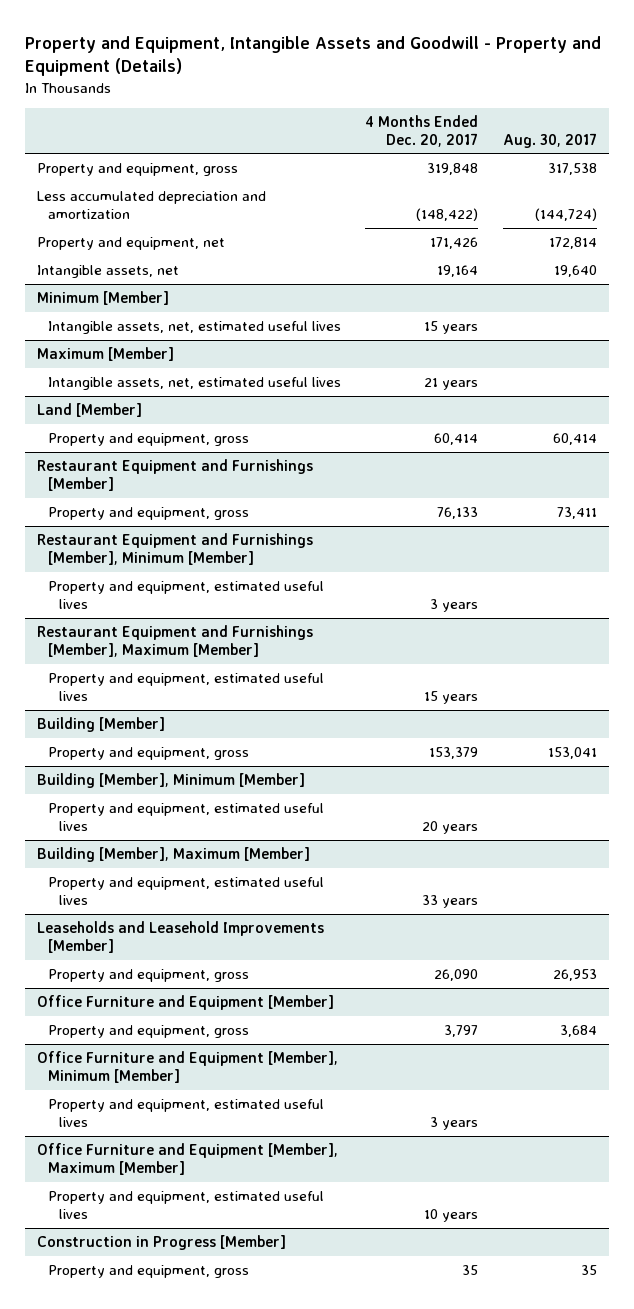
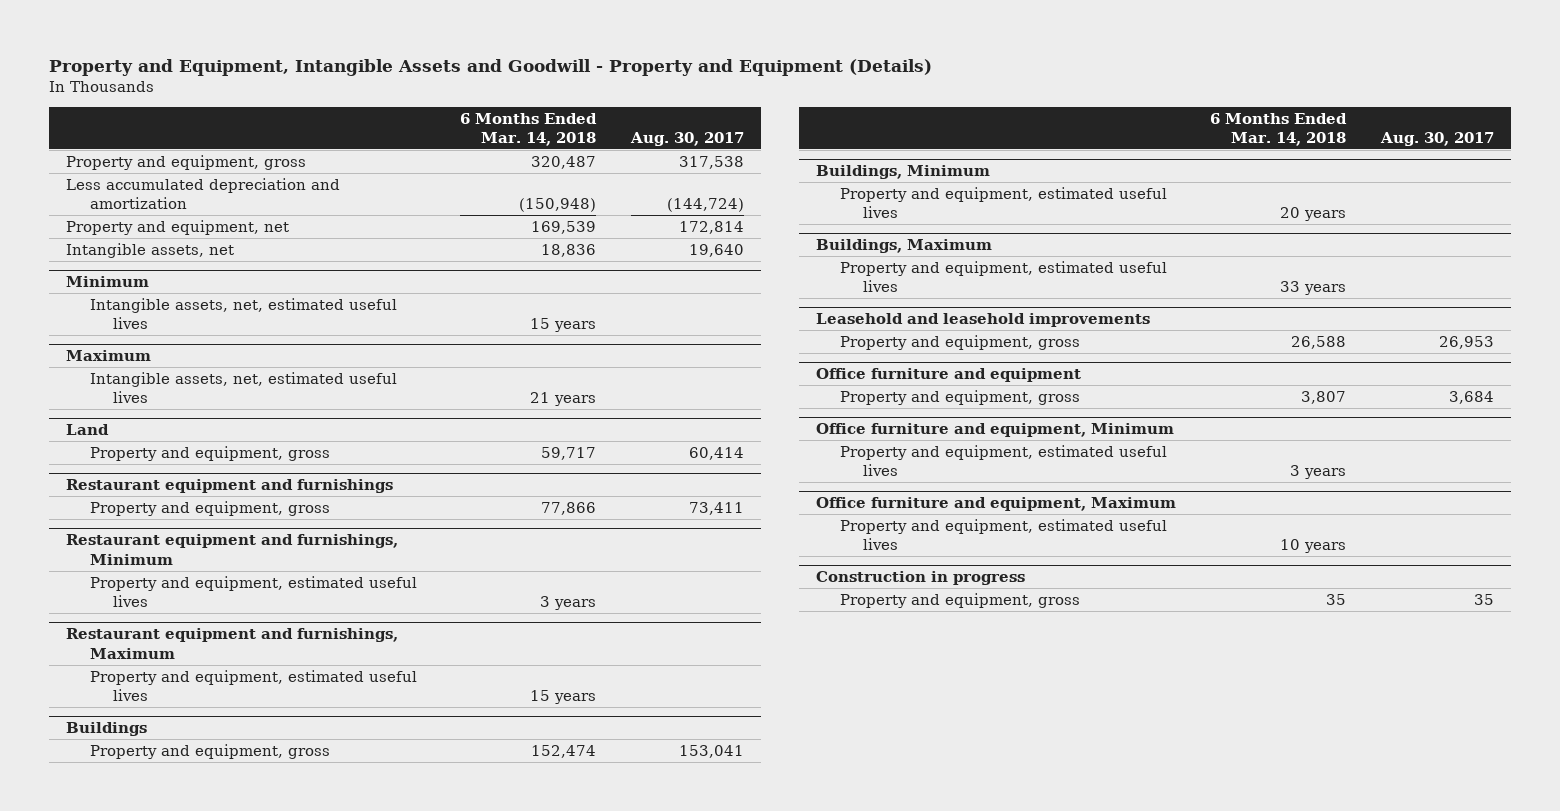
[365,114,479,147] 4 Months Ended Dec. 20, 2017 -> none
none -> [460,112,598,146] 6 Months Ended Mar. 14, 2018
[37,291,170,306] Minimum [Member] -> [65,276,149,288] Minimum
[37,347,175,362] Maximum [Member] -> [65,350,151,362] Maximum
[37,403,143,418] Land [Member] -> [65,424,109,436] Land
[37,459,314,491] Restaurant Equipment and Furnishings [Member] -> [65,479,393,494] Restaurant equipment and furnishings
[37,533,314,565] Restaurant Equipment and Furnishings [Member], Minimum [Member] -> [65,534,398,565] Restaurant equipment and furnishings, Minimum
[37,625,314,657] Restaurant Equipment and Furnishings [Member], Maximum [Member] -> [65,628,398,659] Restaurant equipment and furnishings, Maximum
[37,717,166,733] Building [Member] -> [65,722,147,737] Buildings
[37,773,306,789] Building [Member], Minimum [Member] -> [815,165,990,180] Buildings, Minimum
[37,847,311,863] Building [Member], Maximum [Member] -> [815,239,992,254] Buildings, Maximum
[37,921,325,953] Leaseholds and Leasehold Improvements [Member] -> [815,313,1150,328] Leasehold and leasehold improvements
[37,995,335,1011] Office Furniture and Equipment [Member] -> [815,368,1081,383] Office furniture and equipment
[37,1051,339,1083] Office Furniture and Equipment [Member], Minimum [Member] -> [815,423,1174,438] Office furniture and equipment, Minimum
[37,1143,339,1175] Office Furniture and Equipment [Member], Maximum [Member] -> [815,497,1176,512] Office furniture and equipment, Maximum
[37,1235,287,1251] Construction in Progress [Member] -> [815,571,1025,586] Construction in progress

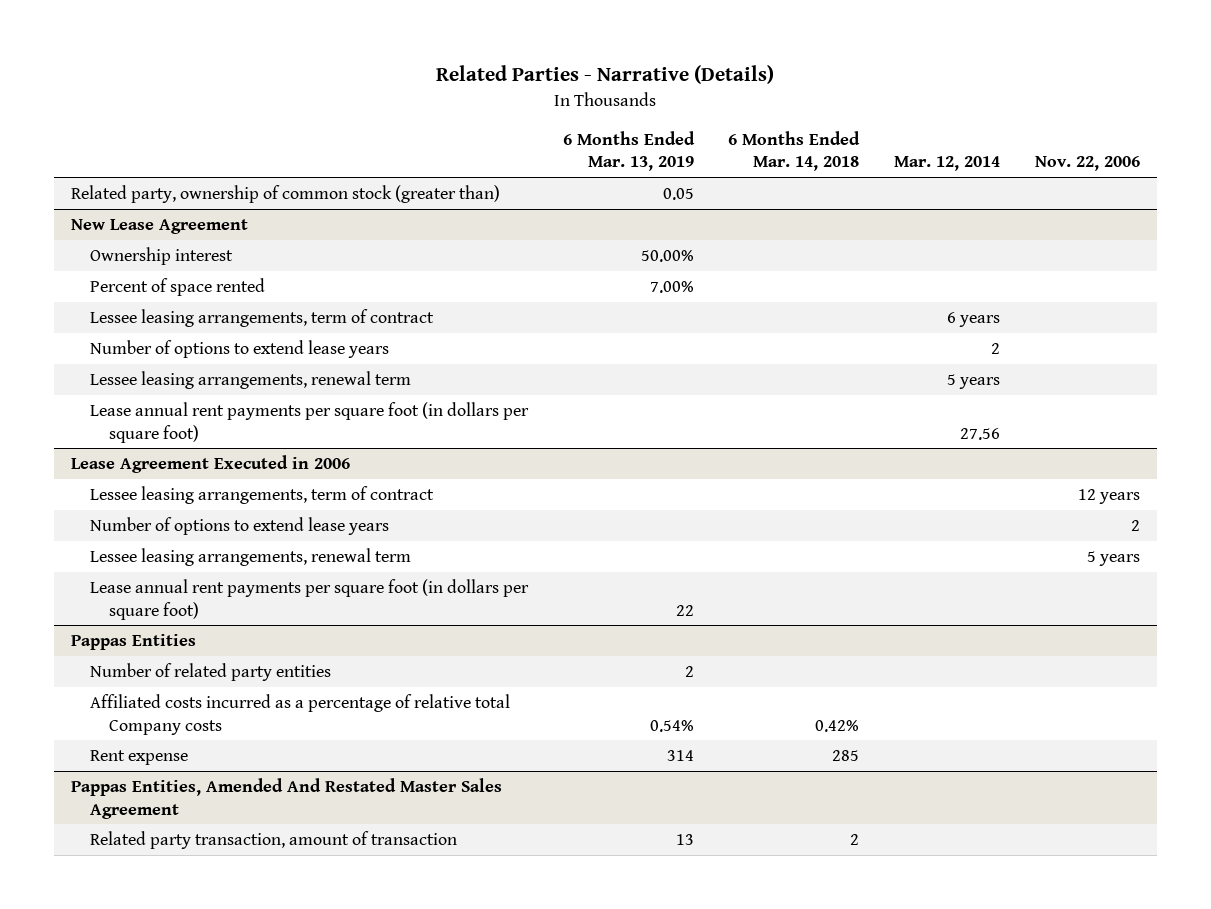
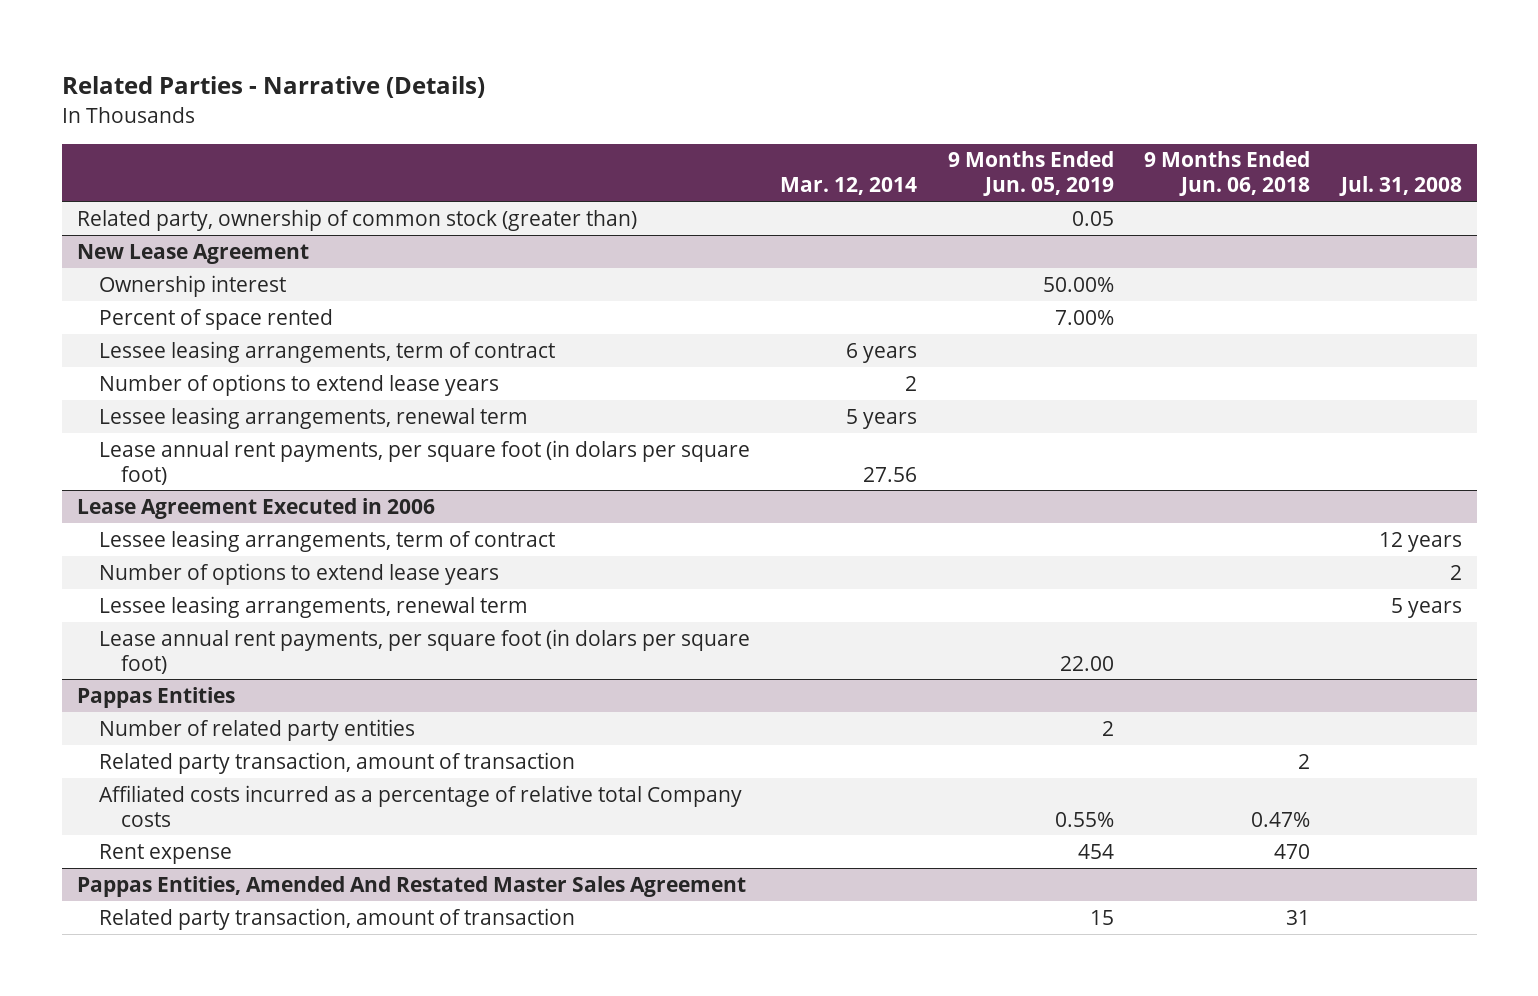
[562,130,695,172] 6 Months Ended Mar. 13, 2019 -> none
[728,130,861,172] 6 Months Ended Mar. 14, 2018 -> none
[1034,156,1140,172] Nov. 22, 2006 -> none
none -> [947,151,1114,197] 9 Months Ended Jun. 05, 2019
none -> [1144,151,1311,197] 9 Months Ended Jun. 06, 2018
none -> [1338,176,1462,197] Jul. 31, 2008
[90,401,530,443] Lease annual rent payments per square foot (in dollars per square foot) -> [99,439,751,485] Lease annual rent payments, per square foot (in dolars per square foot)
[90,578,530,620] Lease annual rent payments per square foot (in dollars per square foot) -> [99,628,751,674] Lease annual rent payments, per square foot (in dolars per square foot)
none -> [99,751,576,774] Related party transaction, amount of transaction

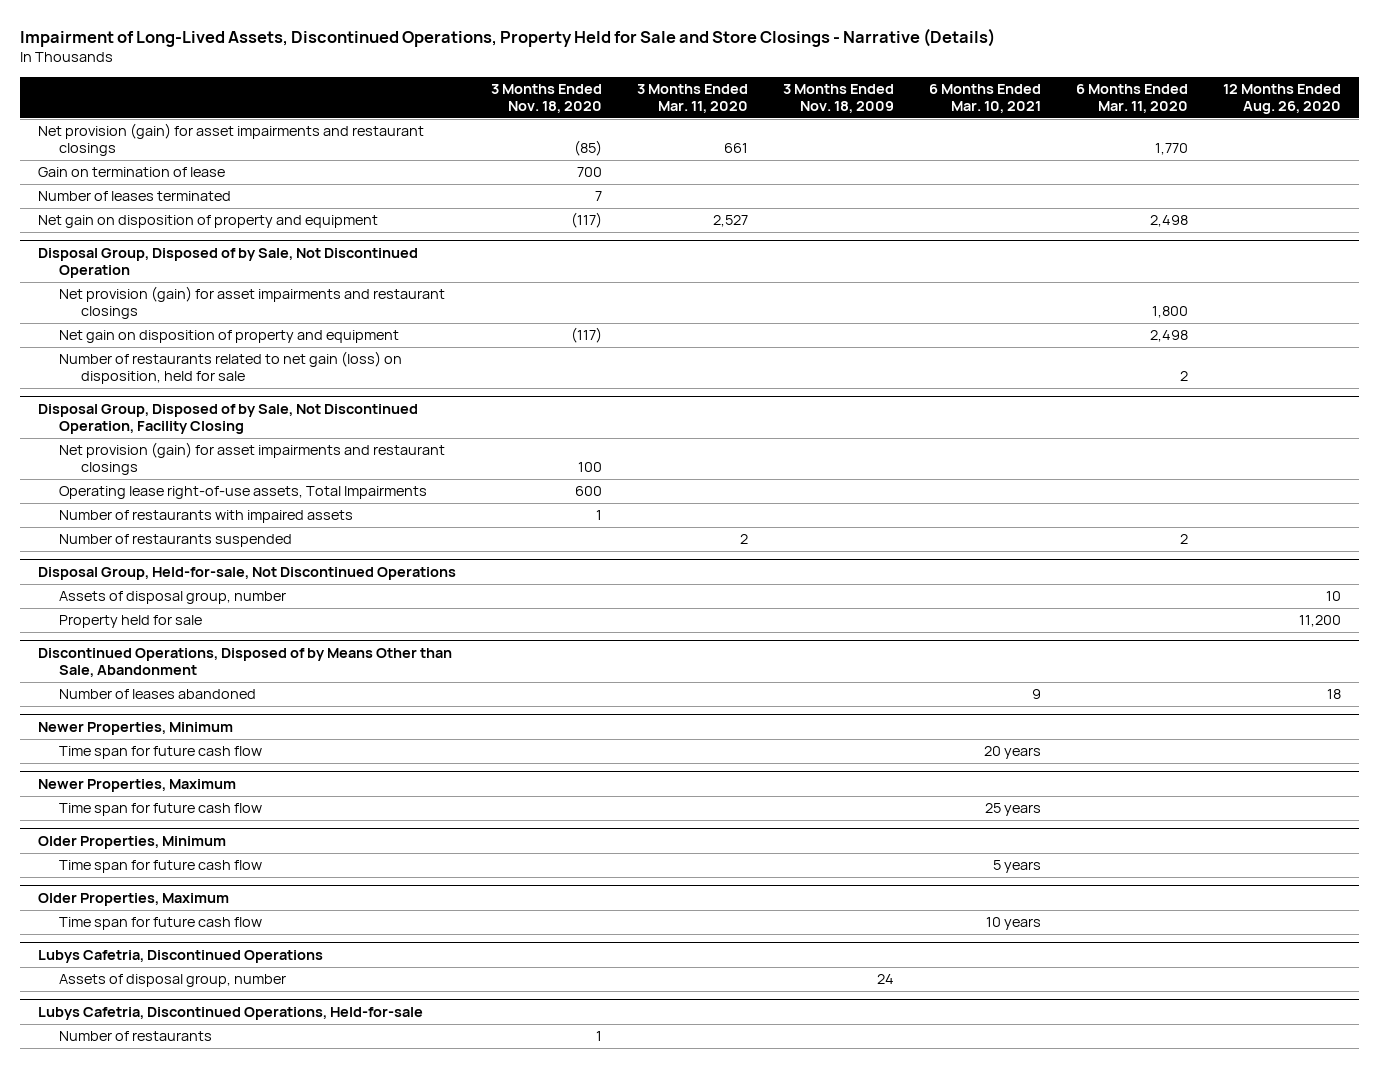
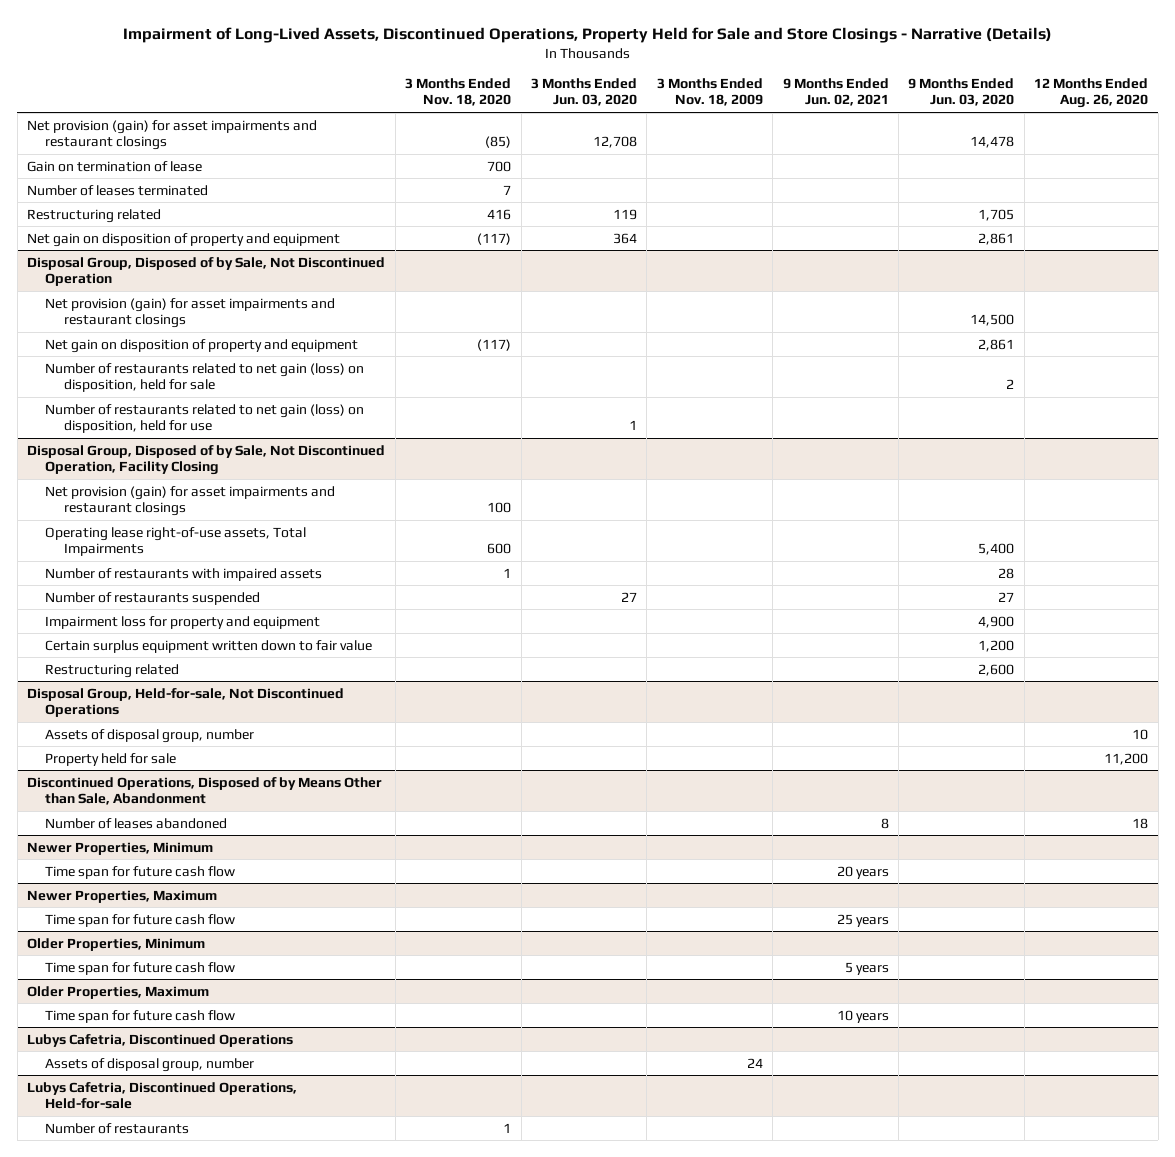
[637,83,749,113] 3 Months Ended Mar. 11, 2020 -> none
[929,83,1042,113] 6 Months Ended Mar. 10, 2021 -> none
[1076,83,1189,113] 6 Months Ended Mar. 11, 2020 -> none
none -> [530,78,637,107] 3 Months Ended Jun. 03, 2020
none -> [782,78,889,107] 9 Months Ended Jun. 02, 2021
none -> [908,78,1015,107] 9 Months Ended Jun. 03, 2020
none -> [27,208,162,223] Restructuring related
none -> [45,403,365,434] Number of restaurants related to net gain (loss) on disposition, held for use
none -> [45,615,321,629] Impairment loss for property and equipment
none -> [45,639,373,653] Certain surplus equipment written down to fair value
none -> [45,663,180,678] Restructuring related

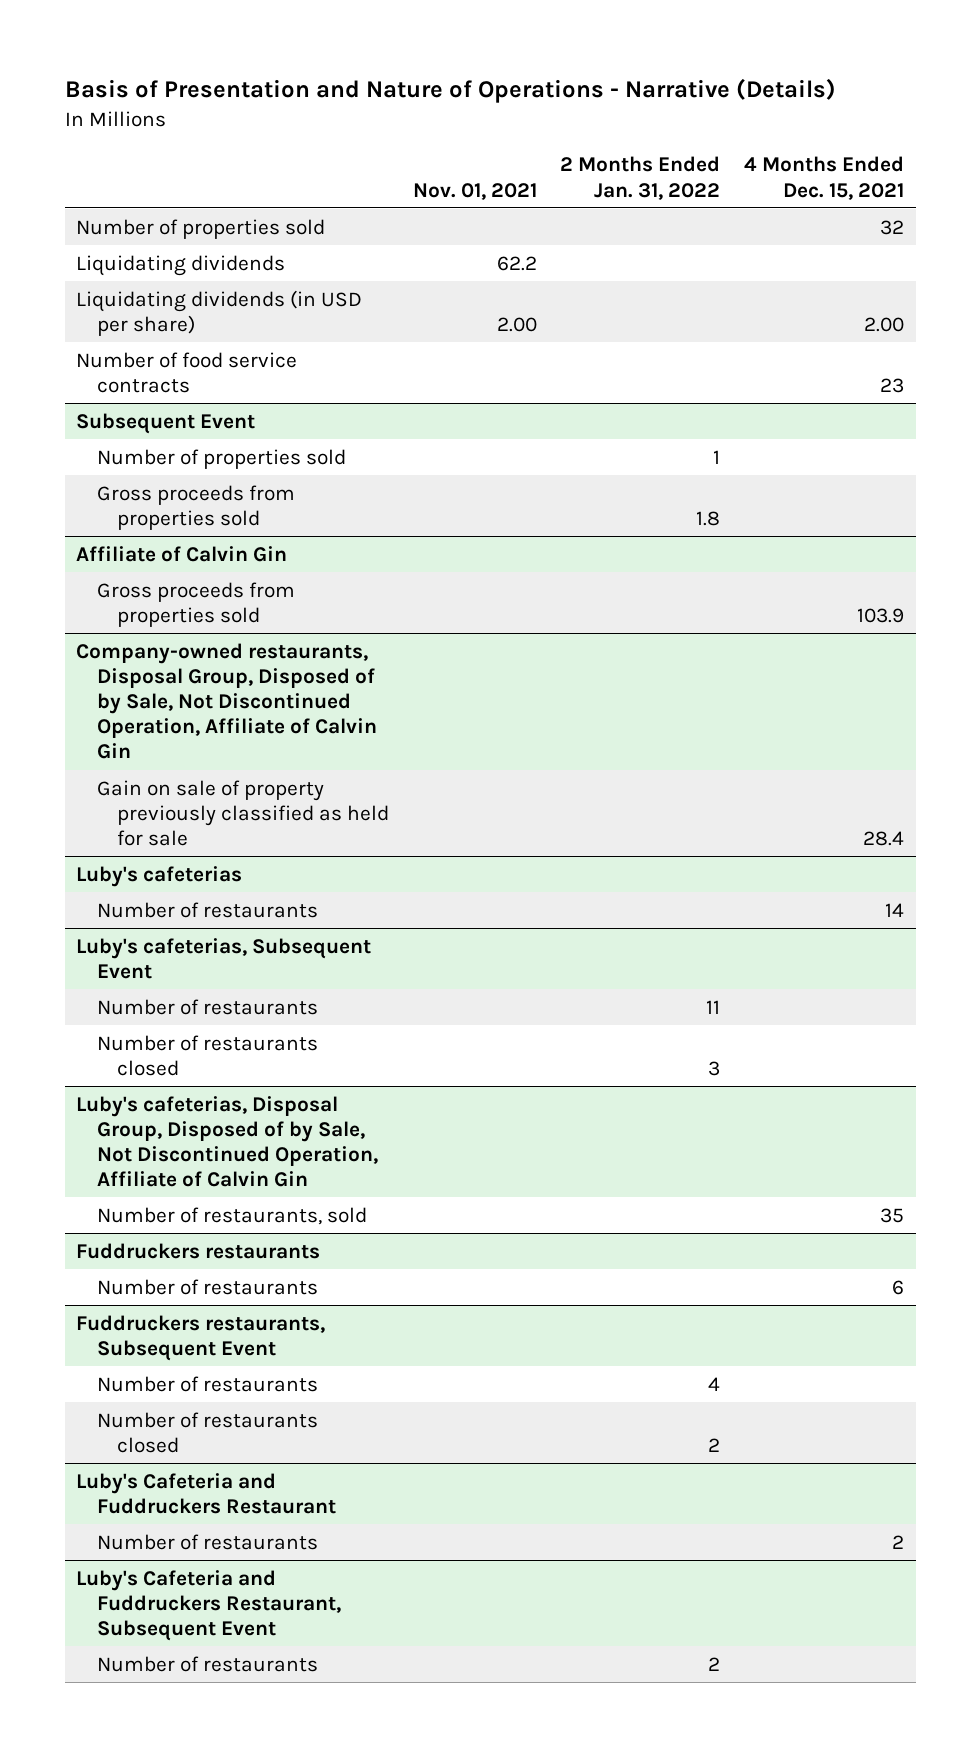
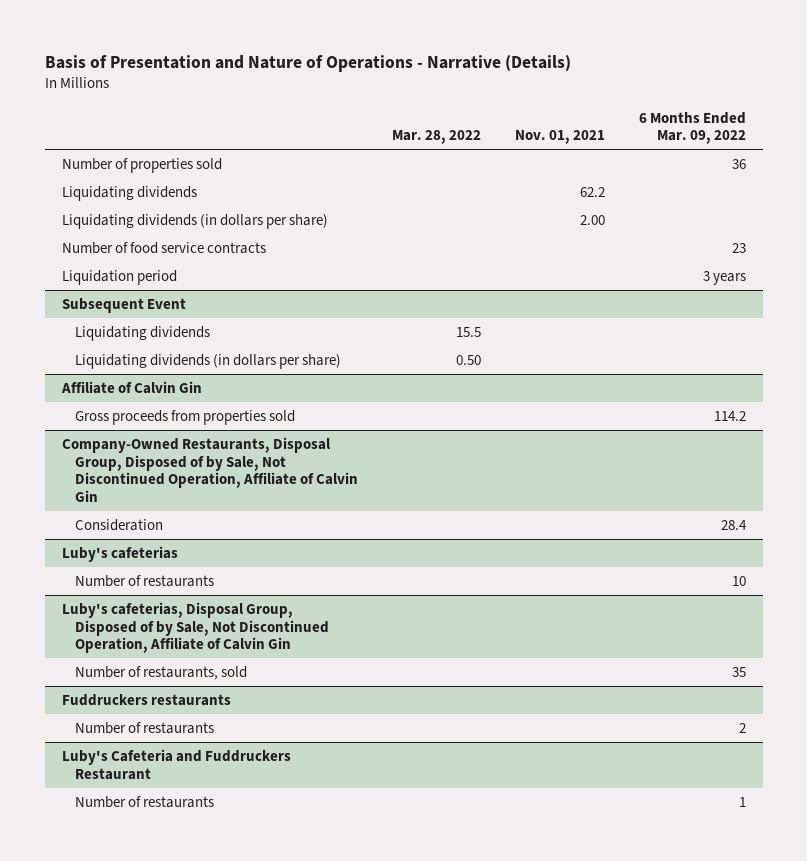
[560,156,721,200] 2 Months Ended Jan. 31, 2022 -> none
[743,156,904,200] 4 Months Ended Dec. 15, 2021 -> none
none -> [391,130,481,145] Mar. 28, 2022
none -> [638,111,746,145] 6 Months Ended Mar. 09, 2022
[76,289,363,336] Liquidating dividends (in USD per share) -> [61,214,328,230] Liquidating dividends (in dollars per share)
none -> [61,270,177,286] Liquidation period
[96,448,346,469] Number of properties sold -> none
[96,484,295,530] Gross proceeds from properties sold -> none
none -> [74,326,210,342] Liquidating dividends
none -> [74,354,341,370] Liquidating dividends (in dollars per share)
[96,779,390,846] Gain on sale of property previously classified as held for sale -> none
[76,642,377,760] Company-owned restaurants, Disposal Group, Disposed of by Sale, Not Discontinued Operation, Affiliate of Calvin Gin -> [61,437,358,502] Company-Owned Restaurants, Disposal Group, Disposed of by Sale, Not Discontinued Operation, Affiliate of Calvin Gin
none -> [74,519,163,532] Consideration
[76,937,372,979] Luby's cafeterias, Subsequent Event -> none
[96,998,318,1015] Number of restaurants -> none
[96,1034,318,1076] Number of restaurants closed -> none
[76,1314,326,1361] Fuddruckers restaurants, Subsequent Event -> none
[96,1375,318,1392] Number of restaurants -> none
[96,1411,318,1453] Number of restaurants closed -> none
[76,1569,341,1641] Luby's Cafeteria and Fuddruckers Restaurant, Subsequent Event -> none
[96,1655,318,1672] Number of restaurants -> none

